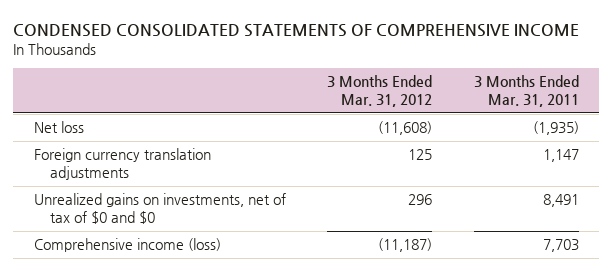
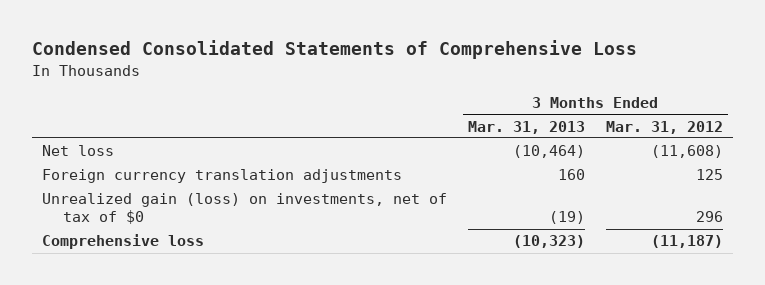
[13,23,580,37] CONDENSED CONSOLIDATED STATEMENTS OF COMPREHENSIVE INCOME -> [31,40,637,60] Condensed Consolidated Statements of Comprehensive Loss
[473,75,579,107] 3 Months Ended Mar. 31, 2011 -> none
none -> [468,120,586,134] Mar. 31, 2013
[33,193,286,225] Unrealized gains on investments, net of tax of $0 and $0 -> [42,193,448,225] Unrealized gain (loss) on investments, net of tax of $0
[33,238,221,253] Comprehensive income (loss) -> [42,234,205,250] Comprehensive loss

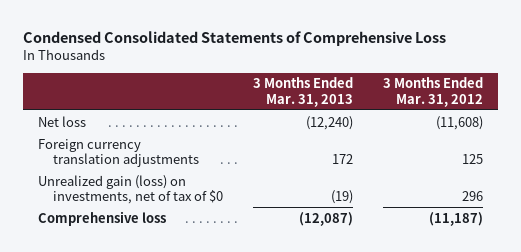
[513,145,586,159] (10,464) -> [306,115,354,130] (12,240)
[558,169,586,181] 160 -> [332,153,354,164] 172
[513,235,586,249] (10,323) -> [299,211,354,226] (12,087)

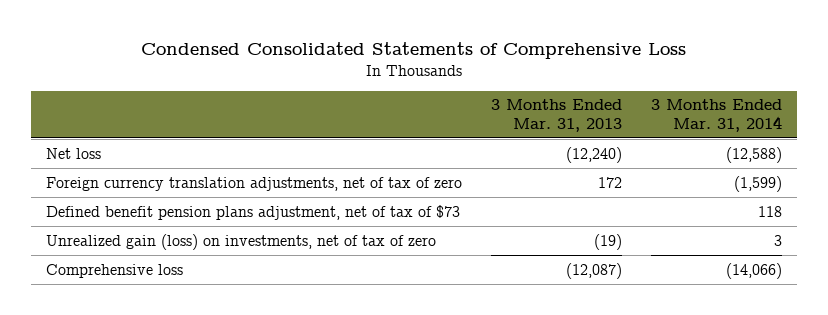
[383,77,484,107] 3 Months Ended Mar. 31, 2012 -> none
none -> [651,99,783,132] 3 Months Ended Mar. 31, 2014
[37,138,200,167] Foreign currency translation adjustments -> [45,176,462,191] Foreign currency translation adjustments, net of tax of zero
none -> [45,204,460,220] Defined benefit pension plans adjustment, net of tax of $73
[37,174,224,204] Unrealized gain (loss) on investments, net of tax of $0 -> [45,233,436,250] Unrealized gain (loss) on investments, net of tax of zero

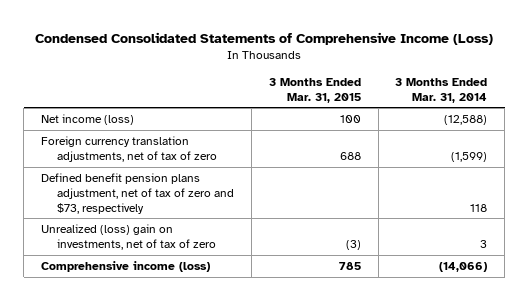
[141,42,687,60] Condensed Consolidated Statements of Comprehensive Loss -> [35,31,494,45] Condensed Consolidated Statements of Comprehensive Income (Loss)
[491,99,623,132] 3 Months Ended Mar. 31, 2013 -> none
none -> [268,77,361,103] 3 Months Ended Mar. 31, 2015
[45,147,101,159] Net loss -> [41,114,135,126] Net income (loss)
[45,204,460,220] Defined benefit pension plans adjustment, net of tax of $73 -> [41,173,235,214] Defined benefit pension plans adjustment, net of tax of zero and $73, respectively
[45,233,436,250] Unrealized gain (loss) on investments, net of tax of zero -> [41,224,217,250] Unrealized (loss) gain on investments, net of tax of zero
[45,263,183,278] Comprehensive loss -> [41,261,211,273] Comprehensive income (loss)

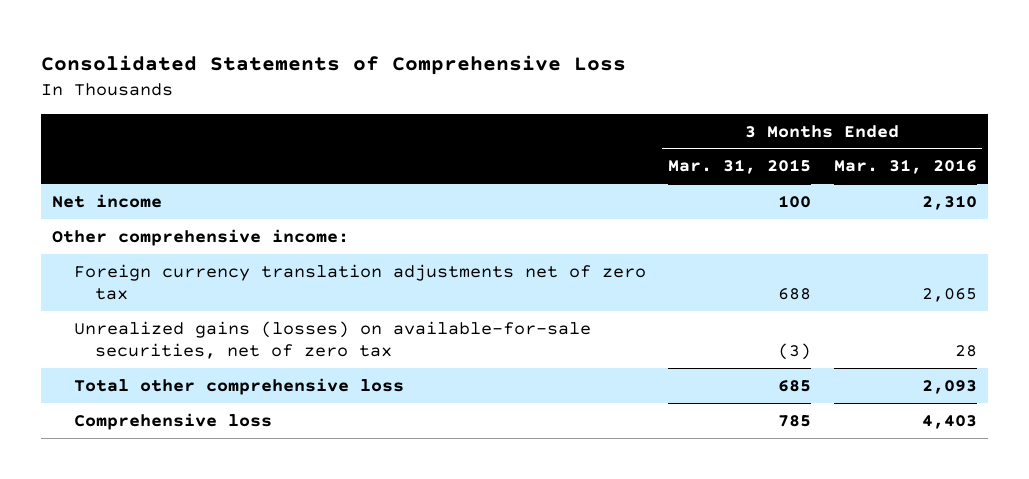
[35,31,494,45] Condensed Consolidated Statements of Comprehensive Income (Loss) -> [41,55,627,76] Consolidated Statements of Comprehensive Loss
[395,77,488,103] 3 Months Ended Mar. 31, 2014 -> none
none -> [833,159,977,175] Mar. 31, 2016
[41,173,235,214] Defined benefit pension plans adjustment, net of tax of zero and $73, respectively -> none
[41,114,135,126] Net income (loss) -> [52,193,163,208] Net income
none -> [52,228,350,246] Other comprehensive income:
[41,136,218,162] Foreign currency translation adjustments, net of tax of zero -> [73,263,646,301] Foreign currency translation adjustments net of zero tax
[41,224,217,250] Unrealized (loss) gain on investments, net of tax of zero -> [73,320,591,360] Unrealized gains (losses) on available-for-sale securities, net of zero tax
none -> [73,377,404,395] Total other comprehensive loss
[41,261,211,273] Comprehensive income (loss) -> [73,412,272,430] Comprehensive loss

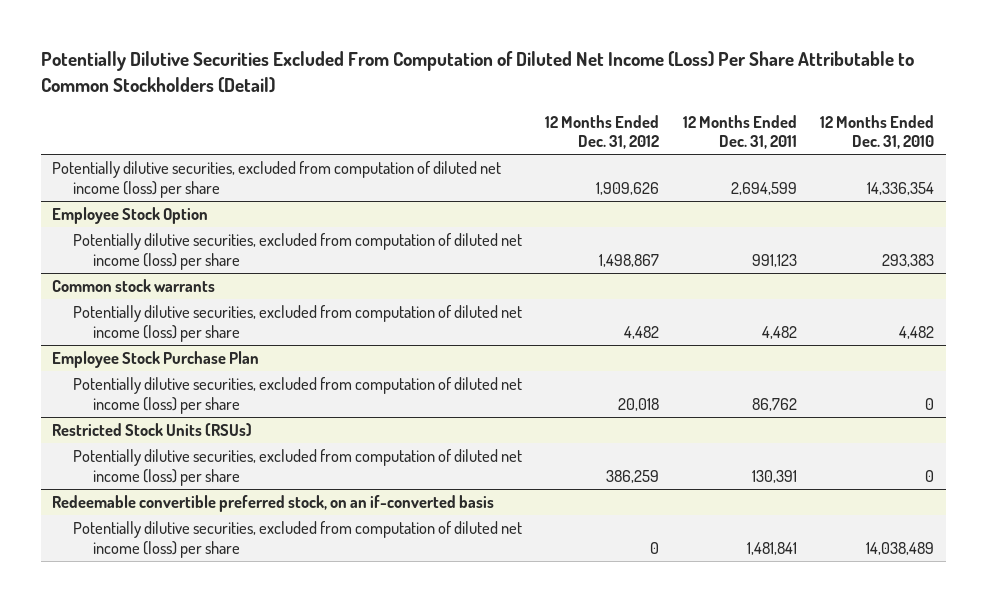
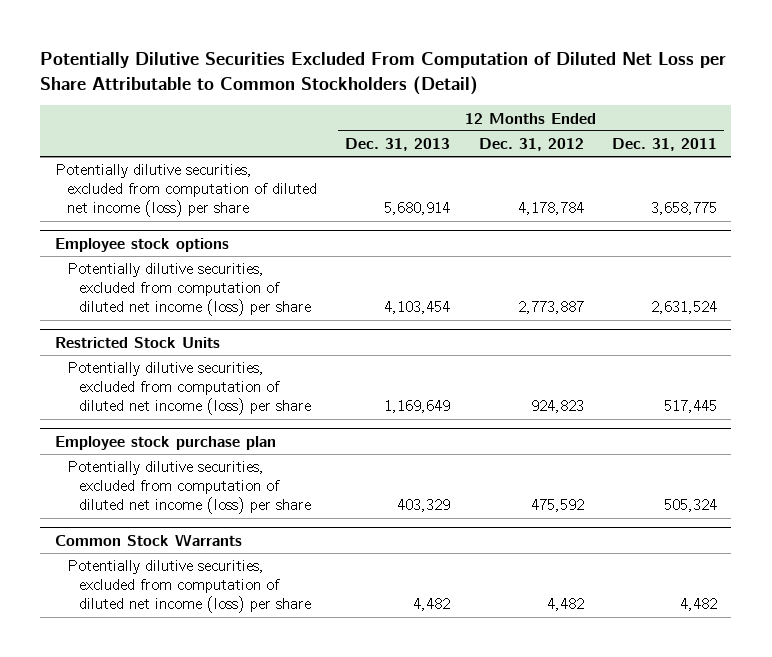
[40,51,914,93] Potentially Dilutive Securities Excluded From Computation of Diluted Net Income (Loss) Per Share Attributable to Common Stockholders (Detail) -> [40,52,727,95] Potentially Dilutive Securities Excluded From Computation of Diluted Net Loss per Share Attributable to Common Stockholders (Detail)
[819,114,934,150] 12 Months Ended Dec. 31, 2010 -> none
none -> [345,137,451,151] Dec. 31, 2013
[596,181,660,195] 1,909,626 -> [517,202,584,216] 4,178,784
[730,181,797,195] 2,694,599 -> [651,202,718,216] 3,658,775
[52,207,209,225] Employee Stock Option -> [54,237,229,252] Employee stock options
[599,253,660,267] 1,498,867 -> [517,301,584,315] 2,773,887
[751,253,797,267] 991,123 -> [651,301,718,315] 2,631,524
none -> [54,336,220,348] Restricted Stock Units
none -> [67,362,312,416] Potentially dilutive securities, excluded from computation of diluted net income (loss) per share
none -> [54,435,276,450] Employee stock purchase plan
none -> [67,461,312,515] Potentially dilutive securities, excluded from computation of diluted net income (loss) per share
[52,279,216,293] Common stock warrants -> [54,533,242,546] Common Stock Warrants
[52,351,260,369] Employee Stock Purchase Plan -> none
[72,377,522,414] Potentially dilutive securities, excluded from computation of diluted net income (loss) per share -> none
[52,423,253,437] Restricted Stock Units (RSUs) -> none
[72,449,522,486] Potentially dilutive securities, excluded from computation of diluted net income (loss) per share -> none
[52,495,495,513] Redeemable convertible preferred stock, on an if-converted basis -> none
[72,521,522,558] Potentially dilutive securities, excluded from computation of diluted net income (loss) per share -> none

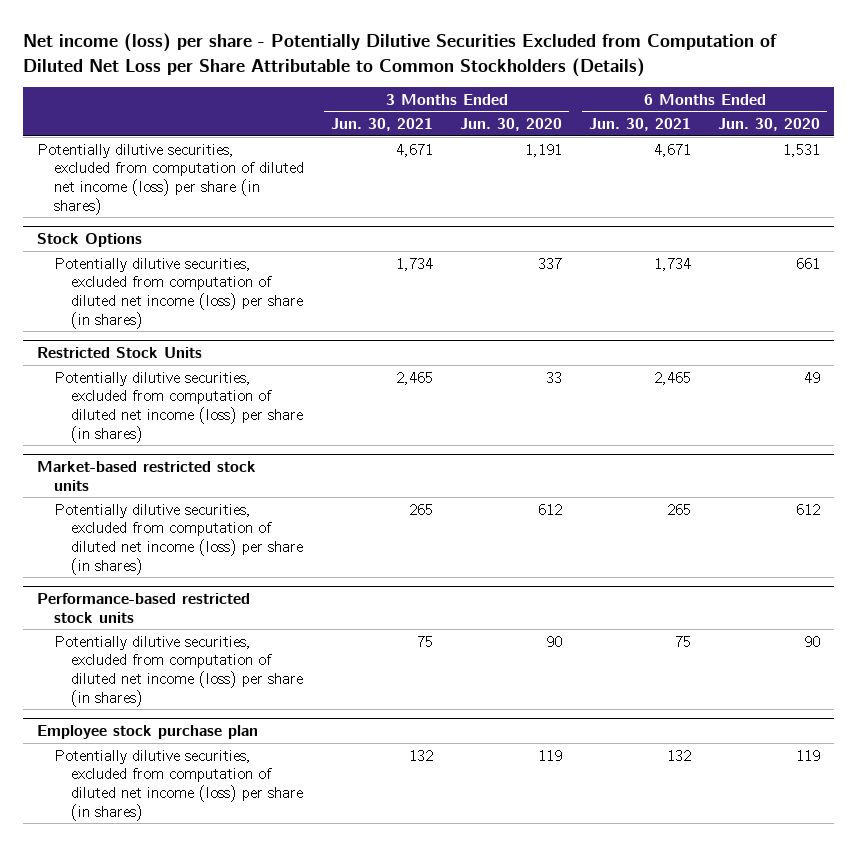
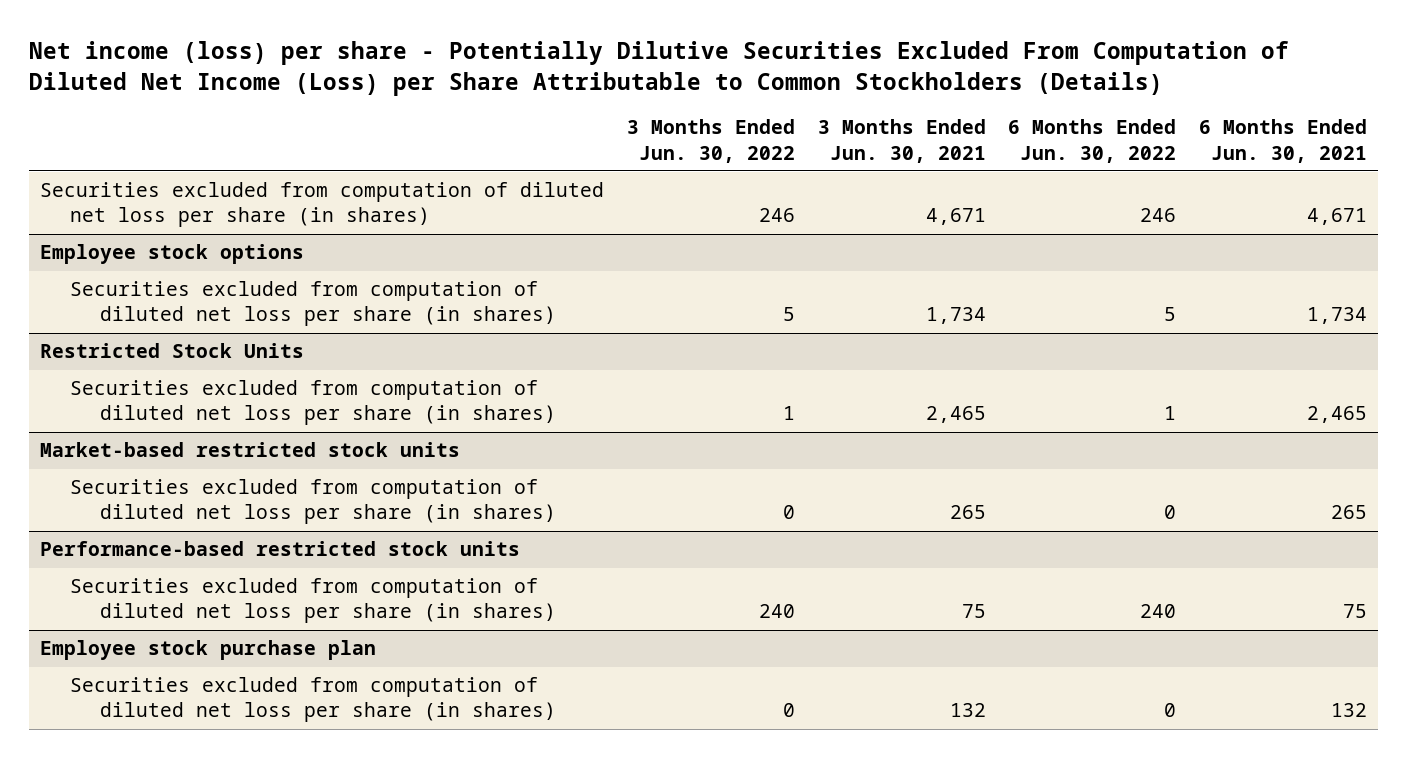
[23,33,778,77] Net income (loss) per share - Potentially Dilutive Securities Excluded from Computation of Diluted Net Loss per Share Attributable to Common Stockholders (Details) -> [29,41,1290,96] Net income (loss) per share - Potentially Dilutive Securities Excluded From Computation of Diluted Net Income (Loss) per Share Attributable to Common Stockholders (Details)
[460,118,563,132] Jun. 30, 2020 -> none
[718,118,821,132] Jun. 30, 2020 -> none
none -> [627,119,796,163] 3 Months Ended Jun. 30, 2022
none -> [1008,119,1177,163] 6 Months Ended Jun. 30, 2022
[36,143,305,215] Potentially dilutive securities, excluded from computation of diluted net income (loss) per share (in shares) -> [40,182,605,228] Securities excluded from computation of diluted net loss per share (in shares)
[36,232,142,247] Stock Options -> [40,244,305,265] Employee stock options
[54,257,304,329] Potentially dilutive securities, excluded from computation of diluted net income (loss) per share (in shares) -> [70,281,556,327] Securities excluded from computation of diluted net loss per share (in shares)
[54,371,304,443] Potentially dilutive securities, excluded from computation of diluted net income (loss) per share (in shares) -> [70,380,556,426] Securities excluded from computation of diluted net loss per share (in shares)
[54,503,304,575] Potentially dilutive securities, excluded from computation of diluted net income (loss) per share (in shares) -> [70,479,556,525] Securities excluded from computation of diluted net loss per share (in shares)
[54,635,304,707] Potentially dilutive securities, excluded from computation of diluted net income (loss) per share (in shares) -> [70,578,556,624] Securities excluded from computation of diluted net loss per share (in shares)
[54,749,304,821] Potentially dilutive securities, excluded from computation of diluted net income (loss) per share (in shares) -> [70,677,556,723] Securities excluded from computation of diluted net loss per share (in shares)

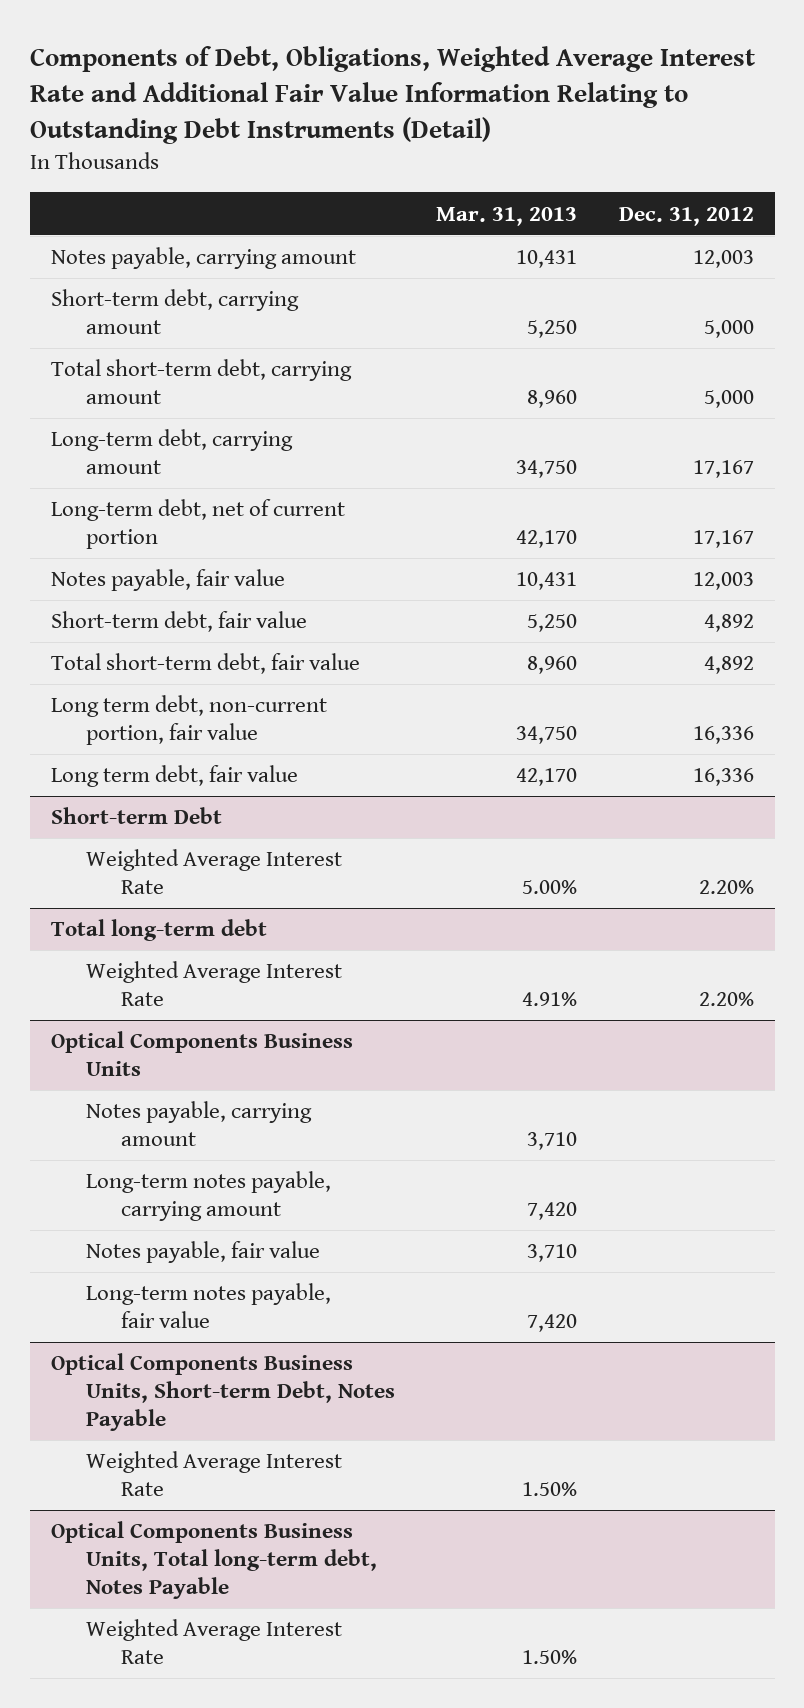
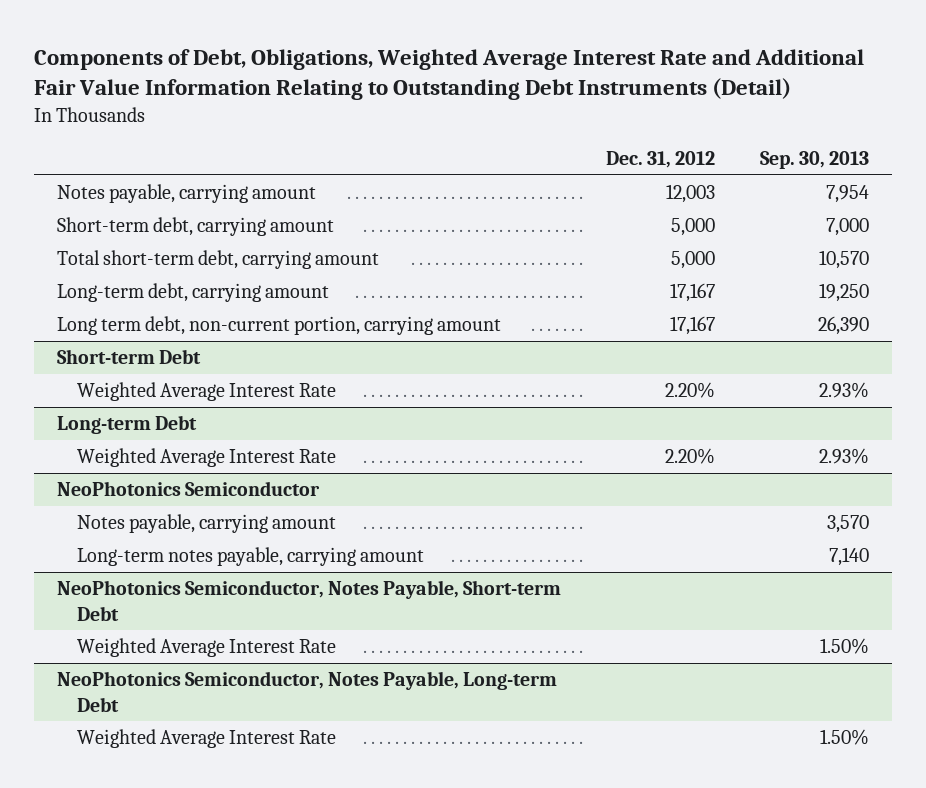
[436,206,578,226] Mar. 31, 2013 -> none
none -> [760,151,870,170] Sep. 30, 2013
[50,569,285,592] Notes payable, fair value -> none
[50,611,307,633] Short-term debt, fair value -> none
[50,653,360,675] Total short-term debt, fair value -> none
[50,695,327,746] Long term debt, non-current portion, fair value -> none
[50,765,298,788] Long term debt, fair value -> none
[50,499,345,550] Long-term debt, net of current portion -> [56,316,501,336] Long term debt, non-current portion, carrying amount
[50,919,267,942] Total long-term debt -> [56,415,197,435] Long-term Debt
[50,1031,353,1077] Optical Components Business Units -> none
none -> [56,481,320,497] NeoPhotonics Semiconductor
[85,1241,320,1264] Notes payable, fair value -> none
[85,1283,331,1329] Long-term notes payable, fair value -> none
[50,1353,395,1432] Optical Components Business Units, Short-term Debt, Notes Payable -> none
none -> [56,580,561,621] NeoPhotonics Semiconductor, Notes Payable, Short-term Debt
[50,1521,377,1600] Optical Components Business Units, Total long-term debt, Notes Payable -> none
none -> [56,671,557,712] NeoPhotonics Semiconductor, Notes Payable, Long-term Debt

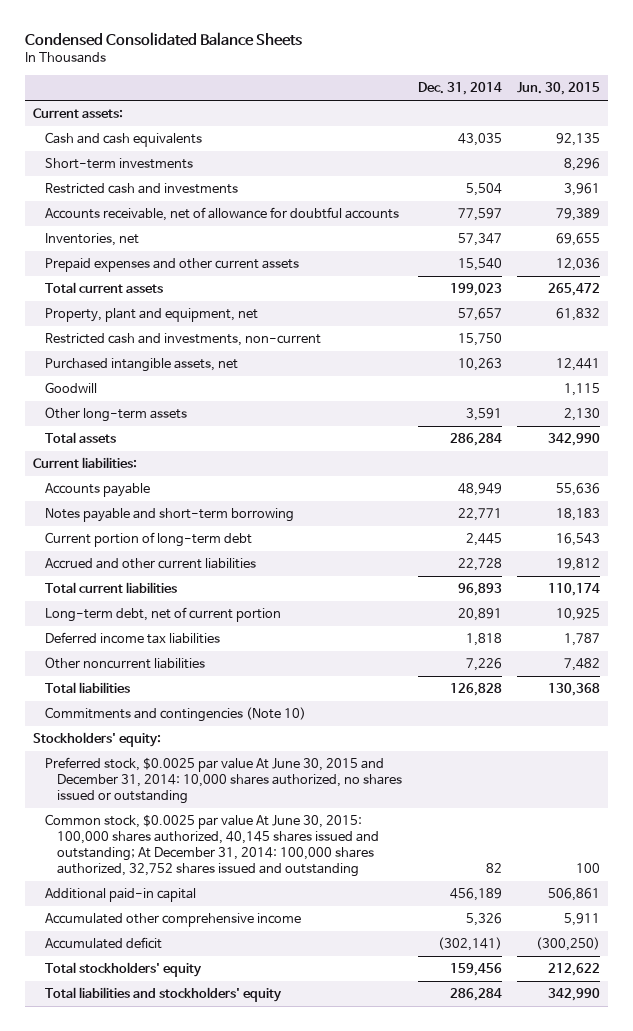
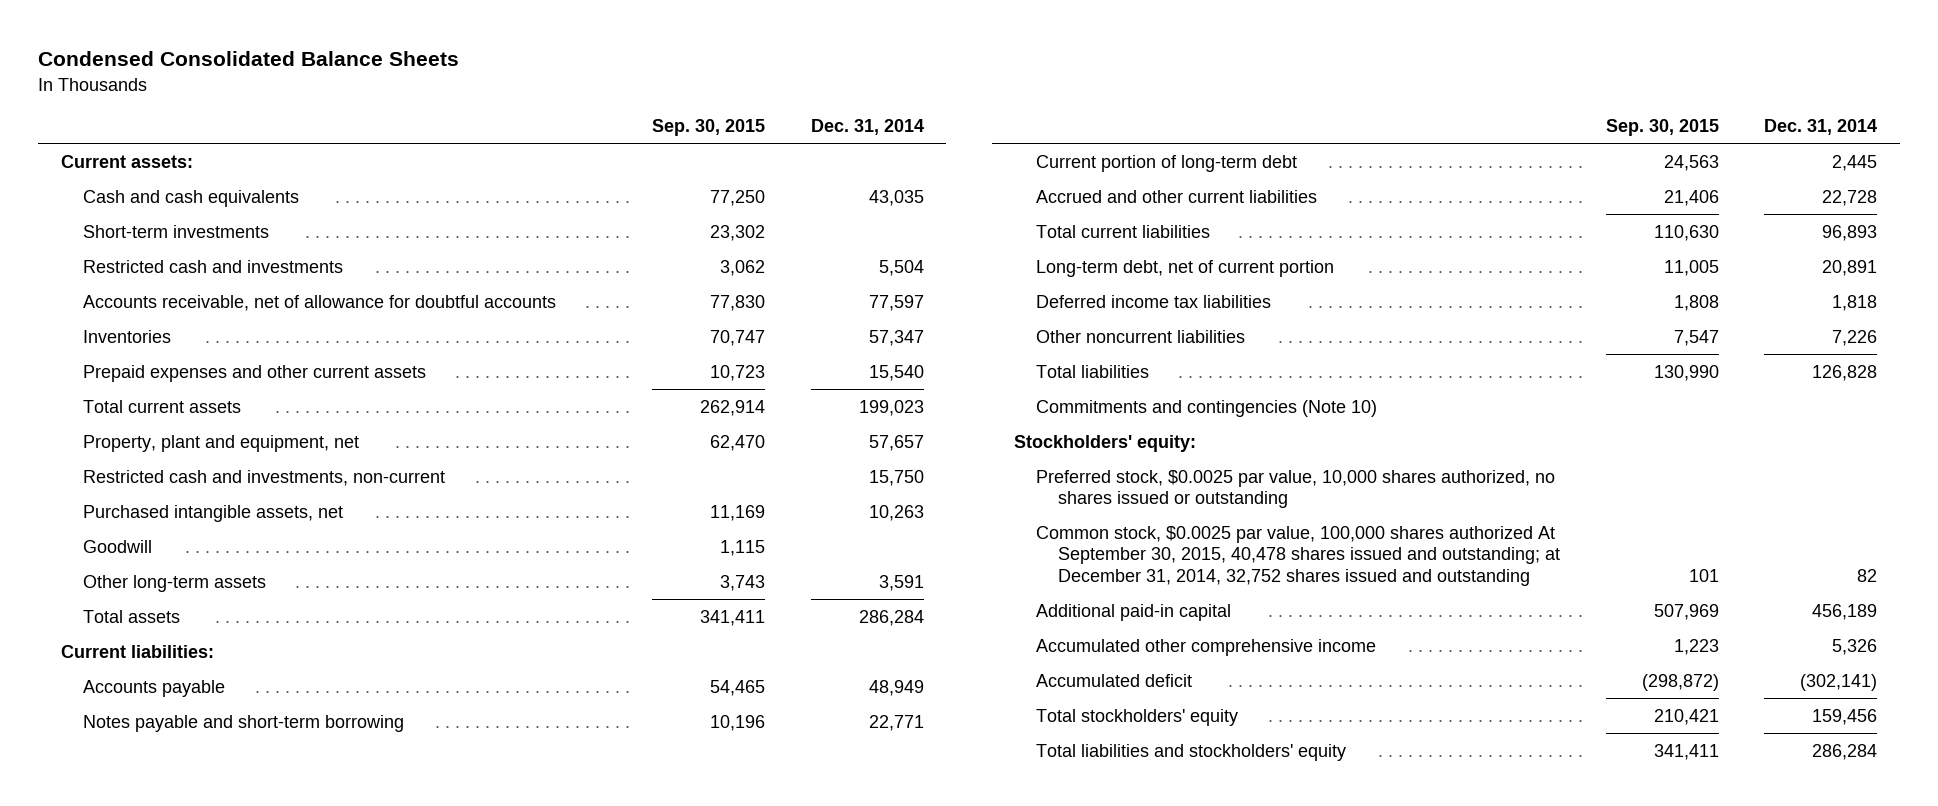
[516,82,600,96] Jun. 30, 2015 -> none
none -> [652,119,766,137] Sep. 30, 2015
[45,233,140,247] Inventories, net -> [82,329,171,343] Inventories
[45,757,403,804] Preferred stock, $0.0025 par value At June 30, 2015 and December 31, 2014: 10,000 shares authorized, no shares issued or outstanding -> [1036,469,1556,509] Preferred stock, $0.0025 par value, 10,000 shares authorized, no shares issued or outstanding
[45,814,380,877] Common stock, $0.0025 par value At June 30, 2015: 100,000 shares authorized, 40,145 shares issued and outstanding; At December 31, 2014: 100,000 shares authorized, 32,752 shares issued and outstanding -> [1036,525,1561,587] Common stock, $0.0025 par value, 100,000 shares authorized At September 30, 2015, 40,478 shares issued and outstanding; at December 31, 2014, 32,752 shares issued and outstanding

